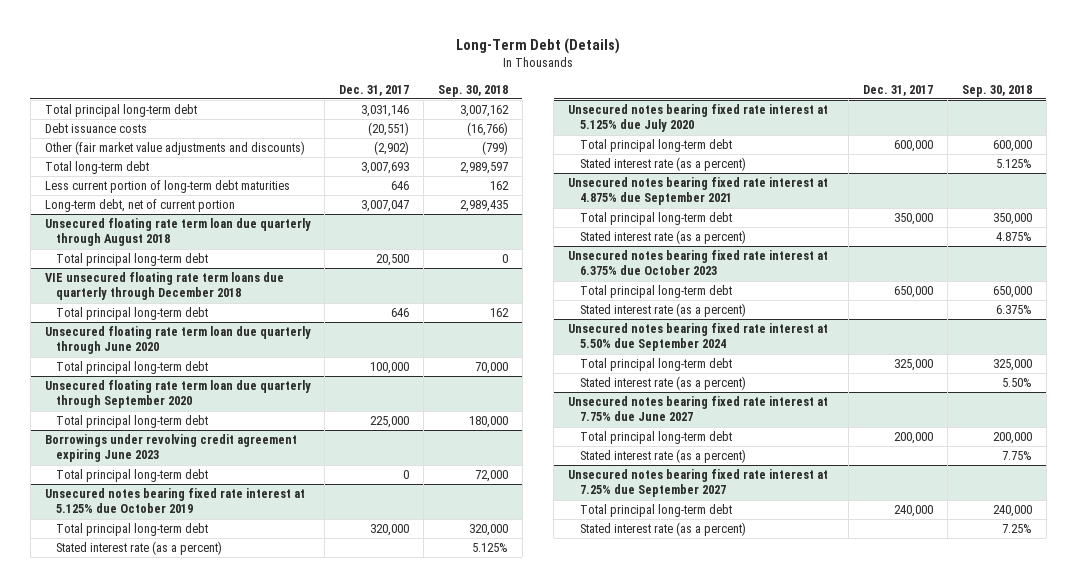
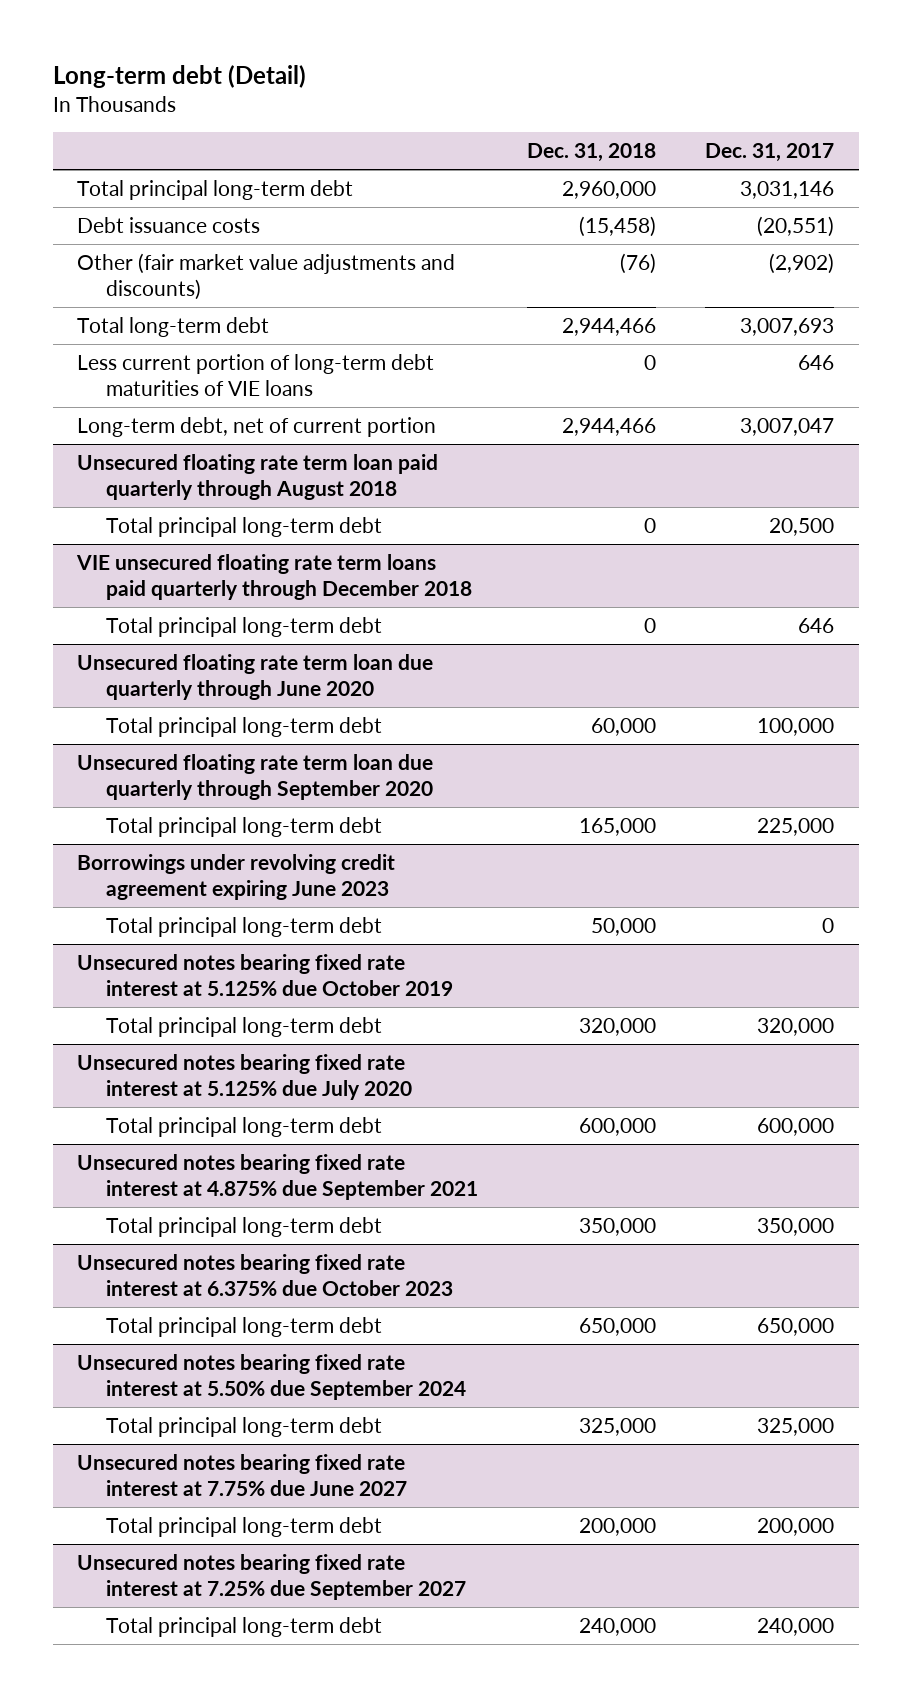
[456,37,621,54] Long-Term Debt (Details) -> [52,65,306,89] Long-term debt (Detail)
[437,84,508,97] Sep. 30, 2018 -> none
none -> [527,142,657,162] Dec. 31, 2018
[44,180,290,194] Less current portion of long-term debt maturities -> [77,353,435,396] Less current portion of long-term debt maturities of VIE loans
[44,218,311,247] Unsecured floating rate term loan due quarterly through August 2018 -> [77,453,439,500] Unsecured floating rate term loan paid quarterly through August 2018
[44,272,284,301] VIE unsecured floating rate term loans due quarterly through December 2018 -> [76,553,473,600] VIE unsecured floating rate term loans paid quarterly through December 2018
[55,541,222,556] Stated interest rate (as a percent) -> none
[579,157,746,172] Stated interest rate (as a percent) -> none
[579,230,746,245] Stated interest rate (as a percent) -> none
[579,303,746,318] Stated interest rate (as a percent) -> none
[579,376,746,391] Stated interest rate (as a percent) -> none
[579,449,746,464] Stated interest rate (as a percent) -> none
[579,522,746,537] Stated interest rate (as a percent) -> none

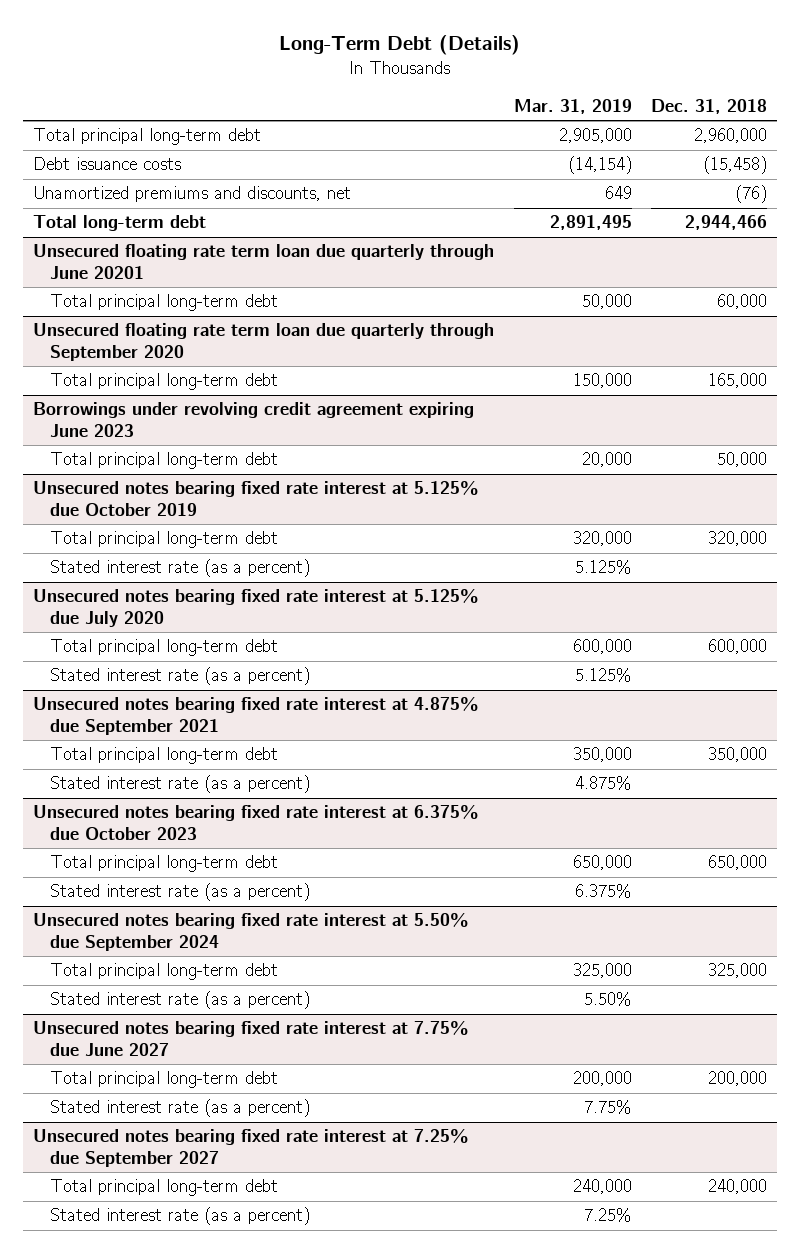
[52,65,306,89] Long-term debt (Detail) -> [279,35,521,56] Long-Term Debt (Details)
[705,142,835,162] Dec. 31, 2017 -> none
none -> [513,98,632,114] Mar. 31, 2019
[77,252,456,300] Other (fair market value adjustments and discounts) -> [33,186,352,203] Unamortized premiums and discounts, net
[77,353,435,396] Less current portion of long-term debt maturities of VIE loans -> none
[77,416,437,437] Long-term debt, net of current portion -> none
[77,453,439,500] Unsecured floating rate term loan paid quarterly through August 2018 -> none
[106,516,383,537] Total principal long-term debt -> none
[76,553,473,600] VIE unsecured floating rate term loans paid quarterly through December 2018 -> none
[106,616,383,637] Total principal long-term debt -> none
[77,653,434,700] Unsecured floating rate term loan due quarterly through June 2020 -> [33,244,495,279] Unsecured floating rate term loan due quarterly through June 20201
none -> [50,559,311,578] Stated interest rate (as a percent)
none -> [50,667,311,686] Stated interest rate (as a percent)
none -> [50,775,311,794] Stated interest rate (as a percent)
none -> [50,883,311,902] Stated interest rate (as a percent)
none -> [50,991,311,1010] Stated interest rate (as a percent)
none -> [50,1099,311,1118] Stated interest rate (as a percent)
none -> [50,1207,311,1226] Stated interest rate (as a percent)

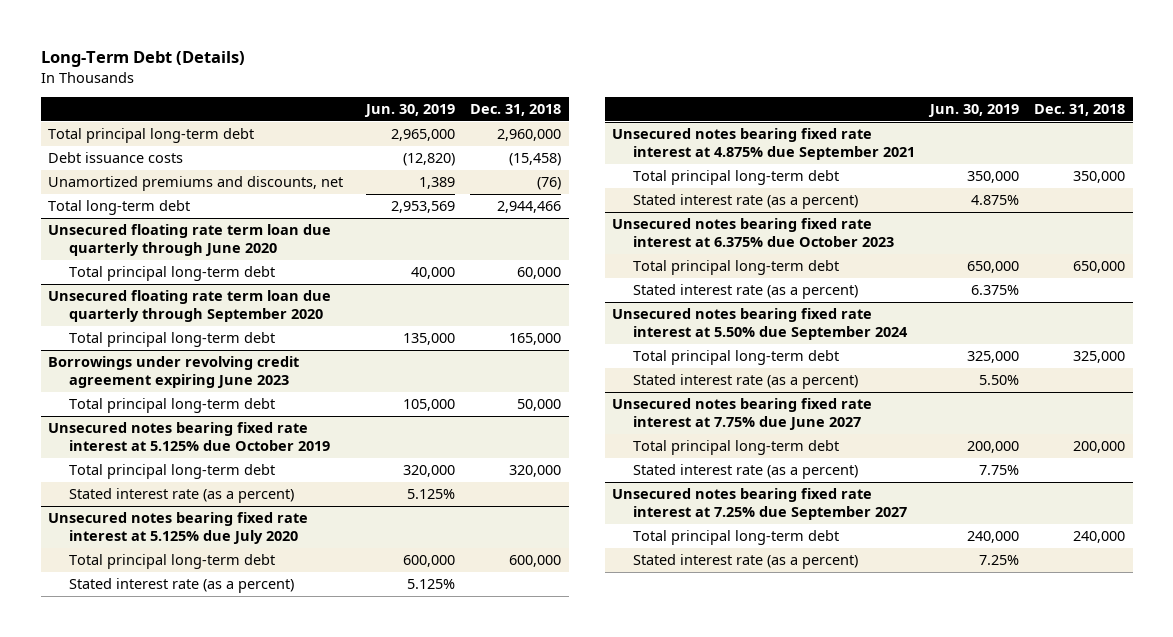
[513,98,632,114] Mar. 31, 2019 -> none
none -> [364,104,456,118] Jun. 30, 2019
[33,244,495,279] Unsecured floating rate term loan due quarterly through June 20201 -> [48,223,332,257] Unsecured floating rate term loan due quarterly through June 2020

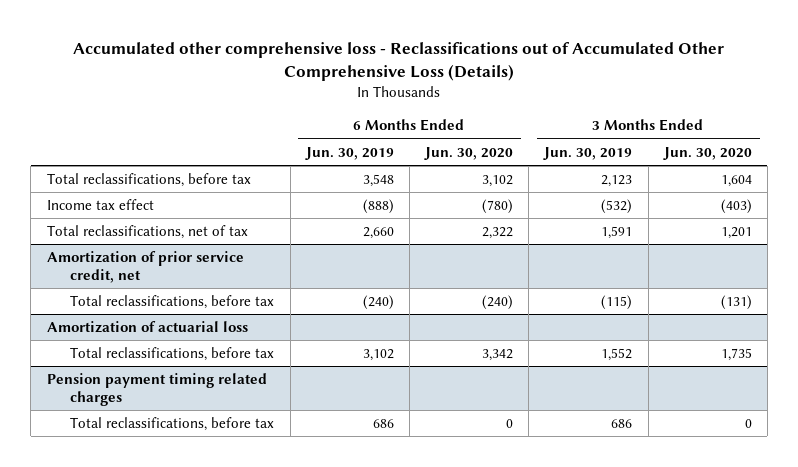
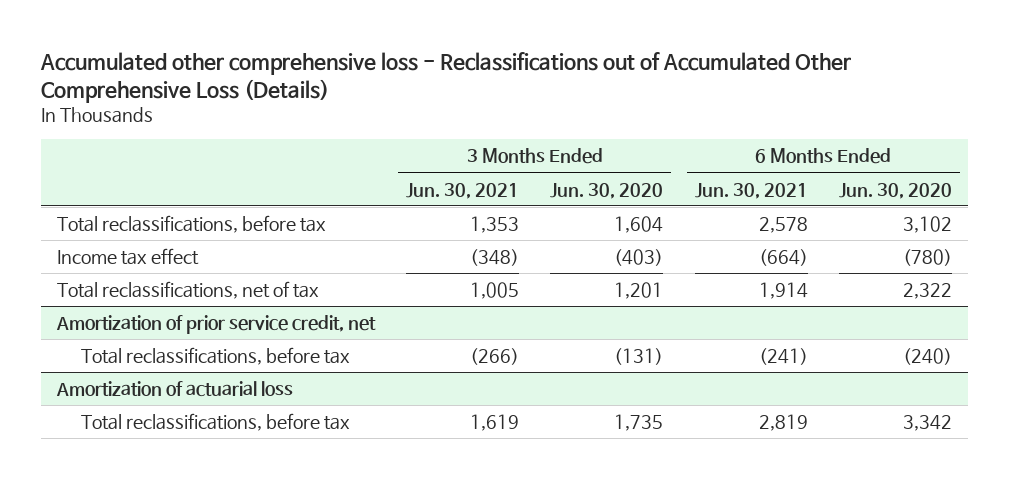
[304,146,394,160] Jun. 30, 2019 -> none
[543,146,633,160] Jun. 30, 2019 -> none
none -> [406,182,520,199] Jun. 30, 2021
none -> [694,182,808,199] Jun. 30, 2021
[46,373,267,406] Pension payment timing related charges -> none
[70,417,275,432] Total reclassifications, before tax -> none

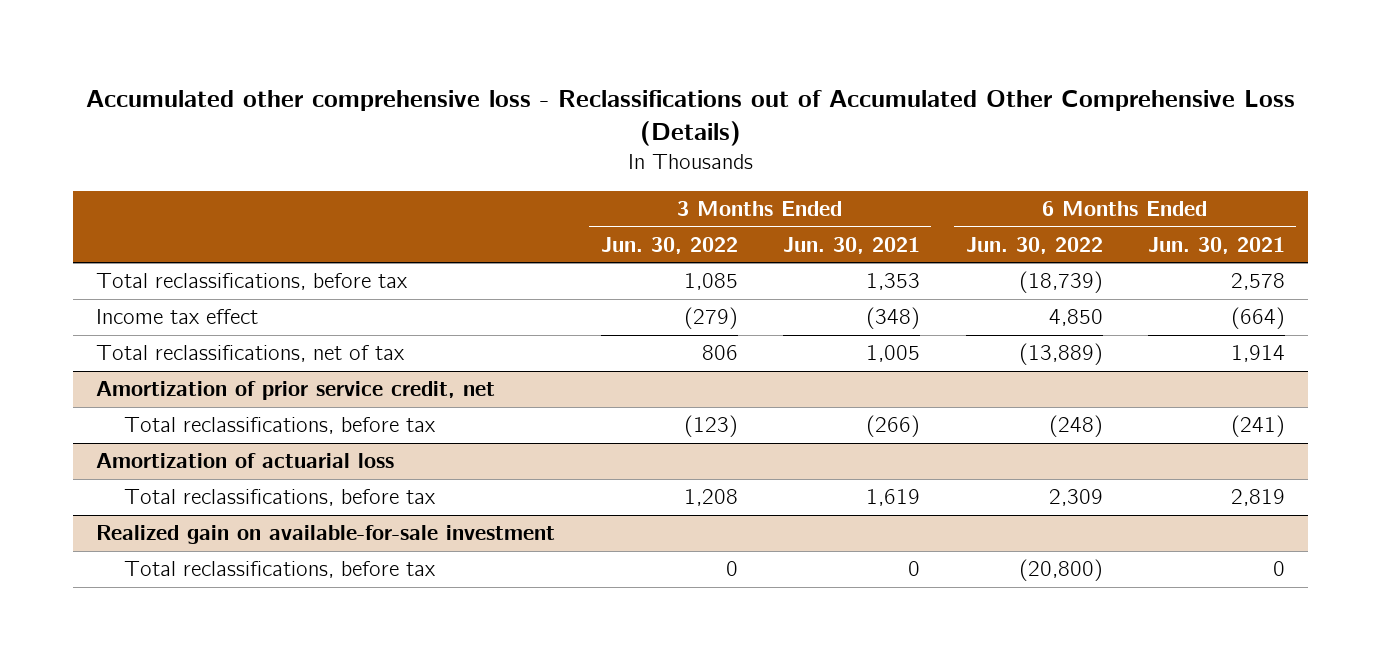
[550,182,664,199] Jun. 30, 2020 -> none
[838,182,952,199] Jun. 30, 2020 -> none
none -> [600,236,738,254] Jun. 30, 2022
none -> [965,236,1103,254] Jun. 30, 2022
none -> [95,525,555,545] Realized gain on available-for-sale investment
none -> [123,561,436,579] Total reclassifications, before tax

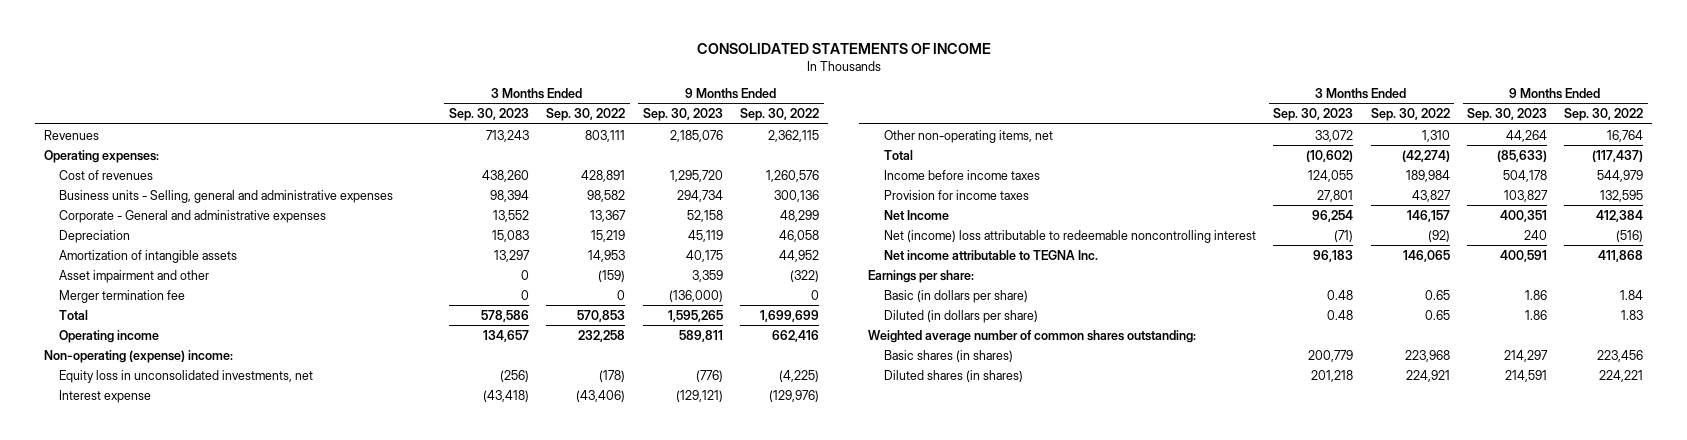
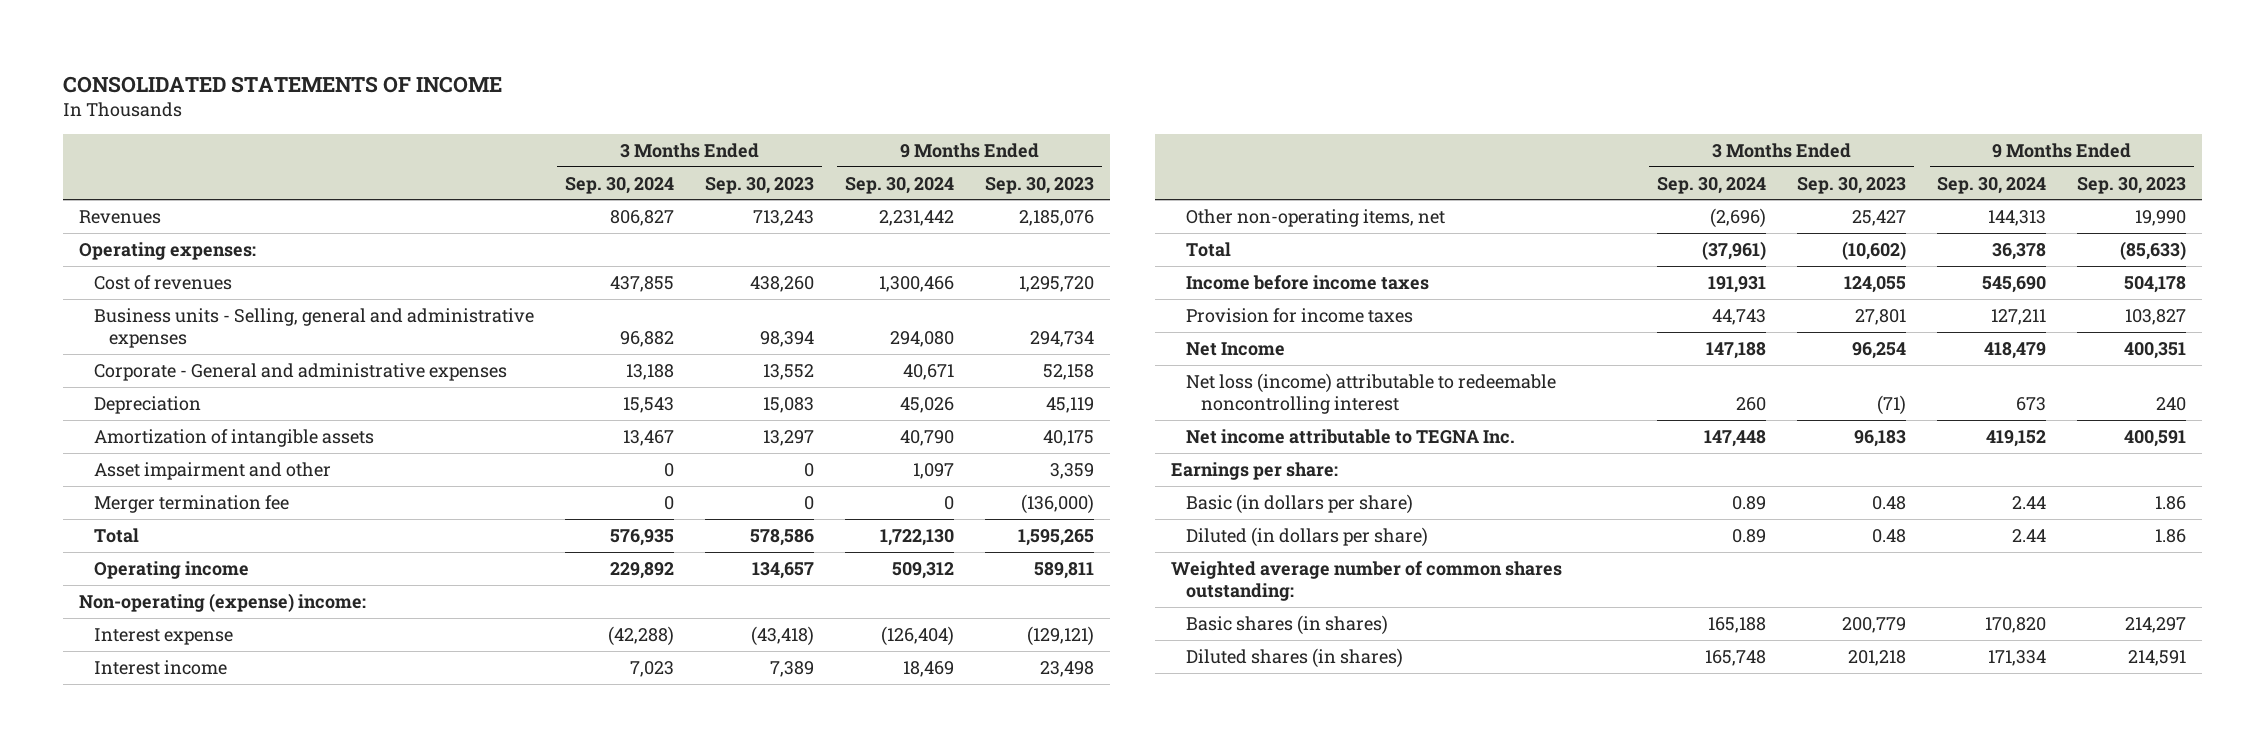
[546,108,626,122] Sep. 30, 2022 -> none
[740,108,820,122] Sep. 30, 2022 -> none
none -> [564,176,674,194] Sep. 30, 2024
none -> [845,176,955,194] Sep. 30, 2024
[59,369,314,383] Equity loss in unconsolidated investments, net -> none
none -> [93,659,227,675] Interest income
[1315,129,1354,142] 33,072 -> [1852,209,1907,226] 25,427
[1506,129,1548,142] 44,264 -> [2135,209,2187,226] 19,990
[883,229,1256,243] Net (income) loss attributable to redeemable noncontrolling interest -> [1186,372,1557,414] Net loss (income) attributable to redeemable noncontrolling interest

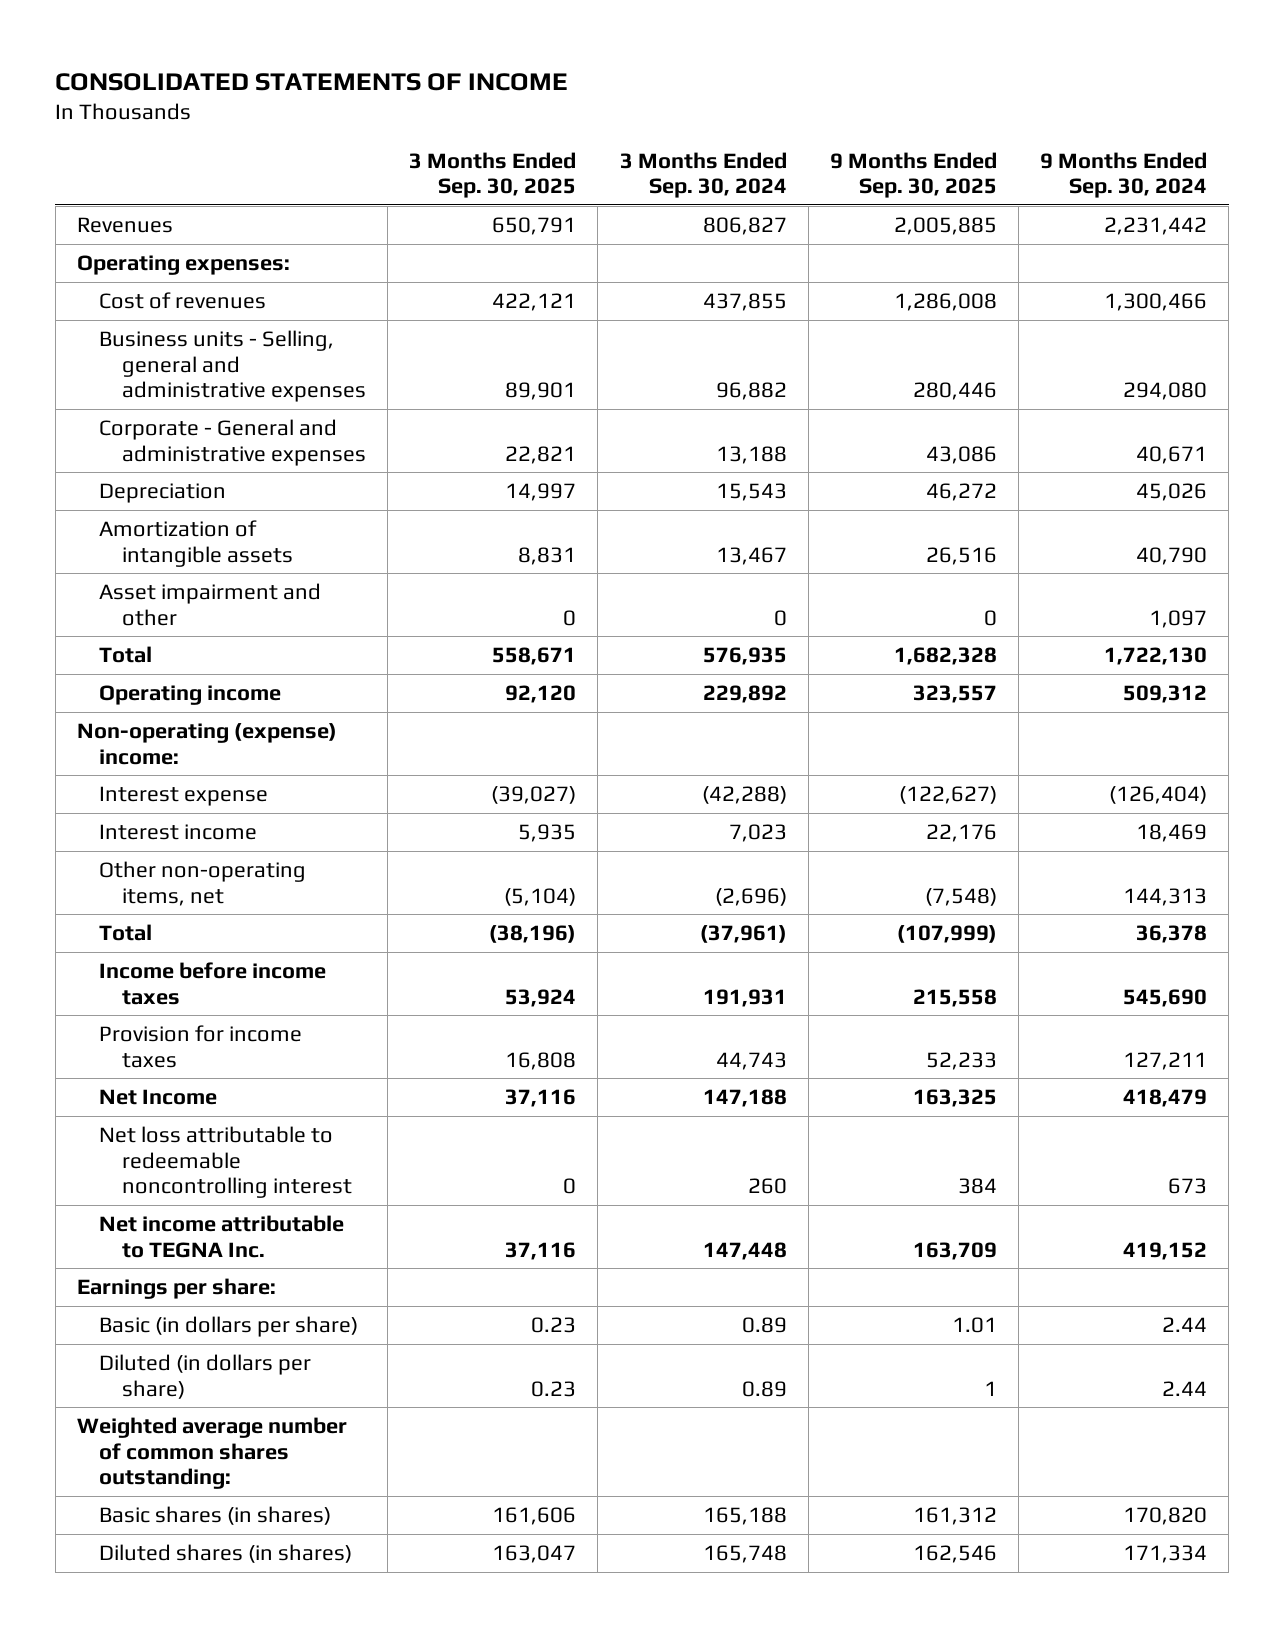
[705,176,815,194] Sep. 30, 2023 -> none
[985,176,1095,194] Sep. 30, 2023 -> none
none -> [409,151,577,198] 3 Months Ended Sep. 30, 2025
none -> [829,151,997,198] 9 Months Ended Sep. 30, 2025
[93,494,289,513] Merger termination fee -> none
[1186,372,1557,414] Net loss (income) attributable to redeemable noncontrolling interest -> [99,1126,353,1198] Net loss attributable to redeemable noncontrolling interest

